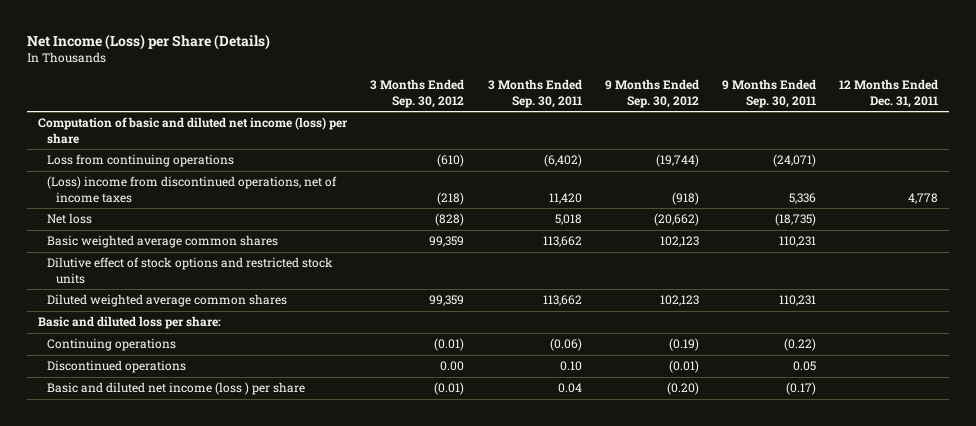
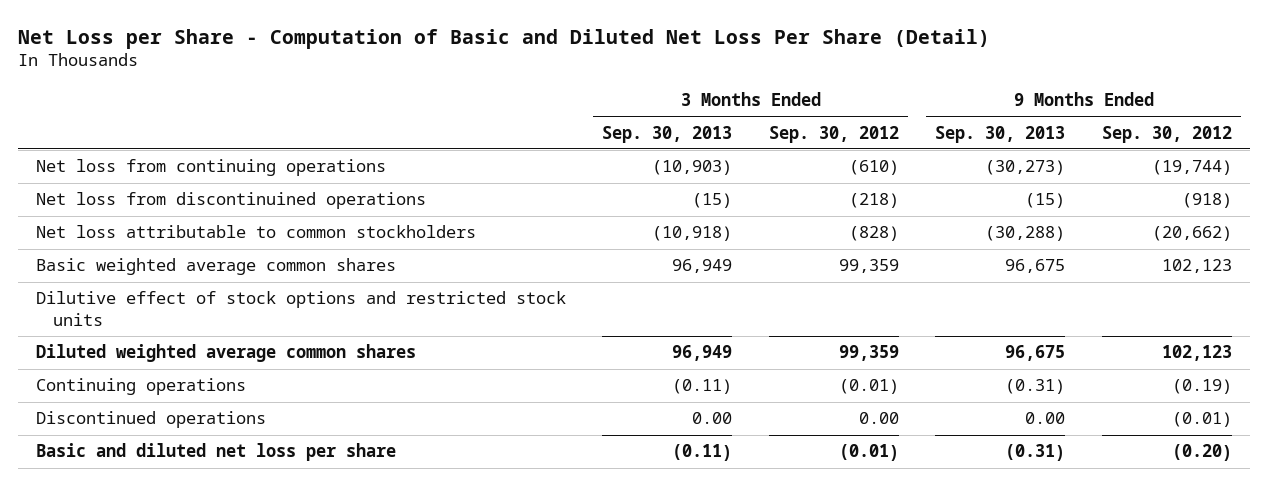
[26,33,270,50] Net Income (Loss) per Share (Details) -> [17,28,990,49] Net Loss per Share - Computation of Basic and Diluted Net Loss Per Share (Detail)
[487,79,582,108] 3 Months Ended Sep. 30, 2011 -> none
[721,79,816,108] 9 Months Ended Sep. 30, 2011 -> none
[838,79,938,108] 12 Months Ended Dec. 31, 2011 -> none
none -> [602,125,733,143] Sep. 30, 2013
none -> [935,125,1066,143] Sep. 30, 2013
[38,117,349,144] Computation of basic and diluted net income (loss) per share -> none
[46,154,234,168] Loss from continuing operations -> [35,159,386,177] Net loss from continuing operations
[46,176,337,203] (Loss) income from discontinued operations, net of income taxes -> [35,192,426,210] Net loss from discontinuined operations
[46,213,92,225] Net loss -> [35,225,476,239] Net loss attributable to common stockholders
[38,316,222,330] Basic and diluted loss per share: -> none
[46,382,305,396] Basic and diluted net income (loss ) per share -> [35,443,396,462] Basic and diluted net loss per share

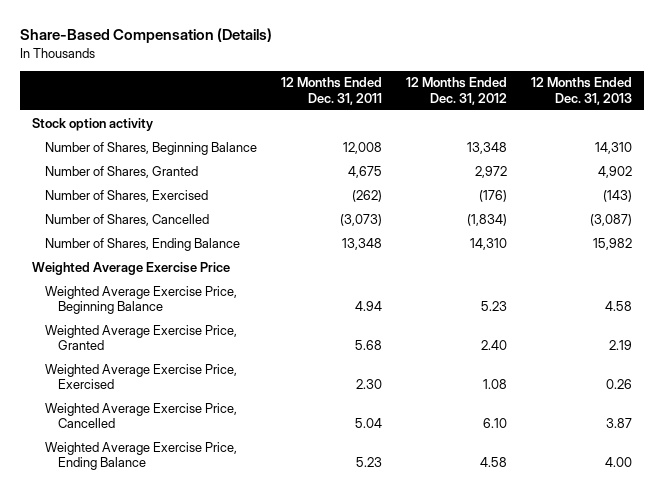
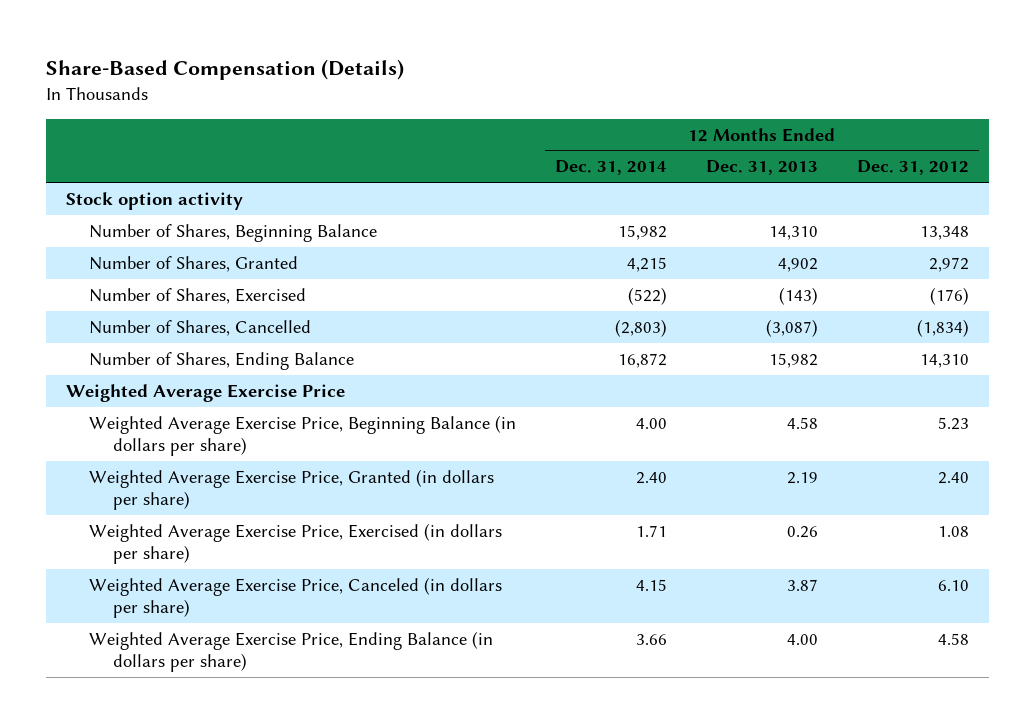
[281,77,383,105] 12 Months Ended Dec. 31, 2011 -> none
none -> [555,160,668,176] Dec. 31, 2014
[45,285,238,315] Weighted Average Exercise Price, Beginning Balance -> [89,414,517,457] Weighted Average Exercise Price, Beginning Balance (in dollars per share)
[45,324,238,351] Weighted Average Exercise Price, Granted -> [89,468,495,511] Weighted Average Exercise Price, Granted (in dollars per share)
[45,363,238,390] Weighted Average Exercise Price, Exercised -> [89,522,503,565] Weighted Average Exercise Price, Exercised (in dollars per share)
[45,402,238,429] Weighted Average Exercise Price, Cancelled -> [89,576,503,619] Weighted Average Exercise Price, Canceled (in dollars per share)
[45,441,238,471] Weighted Average Exercise Price, Ending Balance -> [89,630,494,673] Weighted Average Exercise Price, Ending Balance (in dollars per share)

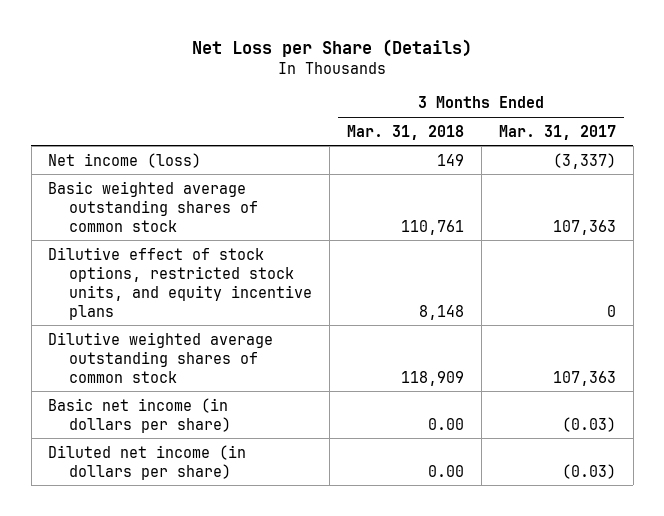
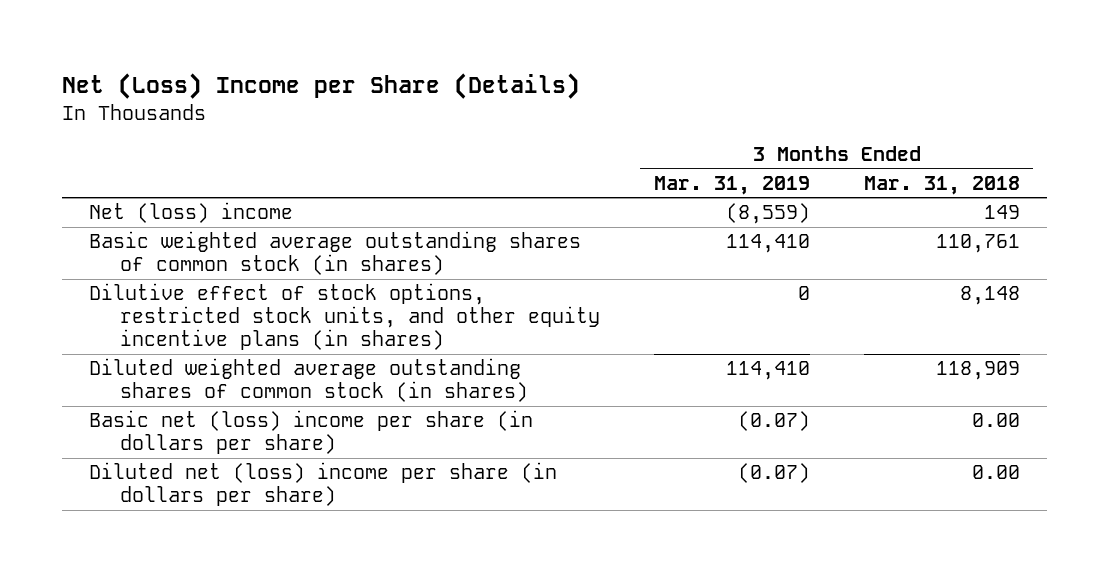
[192,38,473,57] Net Loss per Share (Details) -> [61,72,580,99] Net (Loss) Income per Share (Details)
[498,124,616,140] Mar. 31, 2017 -> none
none -> [653,175,810,195] Mar. 31, 2019
[48,152,202,168] Net income (loss) -> [88,202,293,224] Net (loss) income
[48,180,259,232] Basic weighted average outstanding shares of common stock -> [88,231,581,276] Basic weighted average outstanding shares of common stock (in shares)
[48,246,313,320] Dilutive effect of stock options, restricted stock units, and equity incentive plans -> [88,283,600,351] Dilutive effect of stock options, restricted stock units, and other equity incentive plans (in shares)
[48,331,274,383] Dilutive weighted average outstanding shares of common stock -> [88,358,528,403] Diluted weighted average outstanding shares of common stock (in shares)
[48,397,232,433] Basic net income (in dollars per share) -> [88,410,533,455] Basic net (loss) income per share (in dollars per share)
[48,444,247,480] Diluted net income (in dollars per share) -> [88,462,557,507] Diluted net (loss) income per share (in dollars per share)

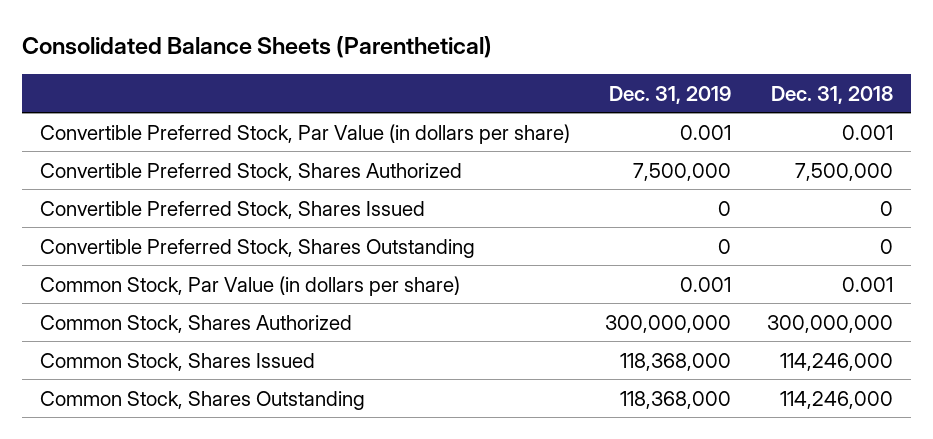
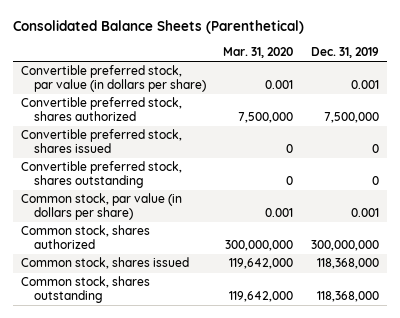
[770,85,893,104] Dec. 31, 2018 -> none
none -> [223,47,294,59] Mar. 31, 2020
[39,123,570,144] Convertible Preferred Stock, Par Value (in dollars per share) -> [21,65,207,93] Convertible preferred stock, par value (in dollars per share)
[39,162,462,181] Convertible Preferred Stock, Shares Authorized -> [21,97,183,122] Convertible preferred stock, shares authorized
[39,200,425,219] Convertible Preferred Stock, Shares Issued -> [21,129,183,154] Convertible preferred stock, shares issued
[39,238,475,258] Convertible Preferred Stock, Shares Outstanding -> [21,161,183,189] Convertible preferred stock, shares outstanding
[39,275,460,296] Common Stock, Par Value (in dollars per share) -> [21,193,183,221] Common stock, par value (in dollars per share)
[39,314,352,333] Common Stock, Shares Authorized -> [21,225,151,250] Common stock, shares authorized
[39,352,315,371] Common Stock, Shares Issued -> [21,257,190,270] Common stock, shares issued
[39,390,365,410] Common Stock, Shares Outstanding -> [21,276,151,304] Common stock, shares outstanding

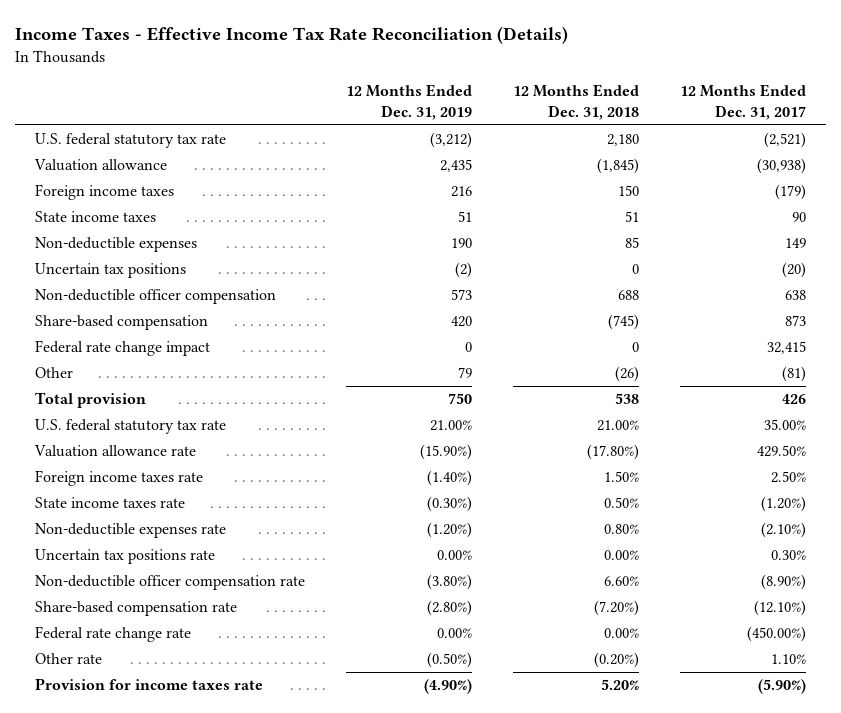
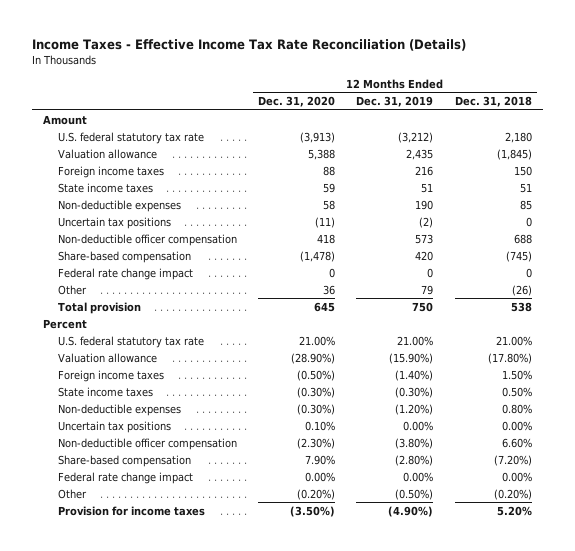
[679,84,806,120] 12 Months Ended Dec. 31, 2017 -> none
none -> [258,96,336,108] Dec. 31, 2020
none -> [43,114,88,125] Amount
none -> [43,318,88,329] Percent
[34,445,197,458] Valuation allowance rate -> [57,352,157,363] Valuation allowance
[35,470,204,487] Foreign income taxes rate -> [57,369,164,382] Foreign income taxes
[35,497,186,509] State income taxes rate -> [57,386,153,397] State income taxes
[35,523,227,539] Non-deductible expenses rate -> [57,403,181,416] Non-deductible expenses
[35,549,216,565] Uncertain tax positions rate -> [57,420,171,433] Uncertain tax positions
[35,575,306,591] Non-deductible officer compensation rate -> [57,437,237,450] Non-deductible officer compensation
[35,601,238,617] Share-based compensation rate -> [57,454,191,467] Share-based compensation
[35,626,192,643] Federal rate change rate -> [57,471,193,484] Federal rate change impact
[35,653,103,665] Other rate -> [57,488,87,499] Other
[35,678,264,691] Provision for income taxes rate -> [57,505,205,516] Provision for income taxes

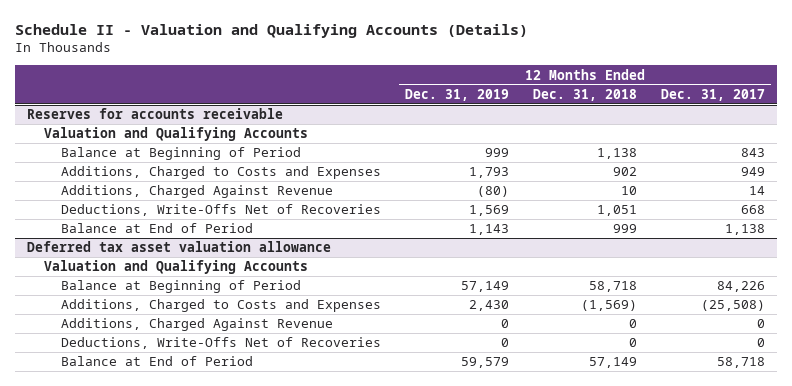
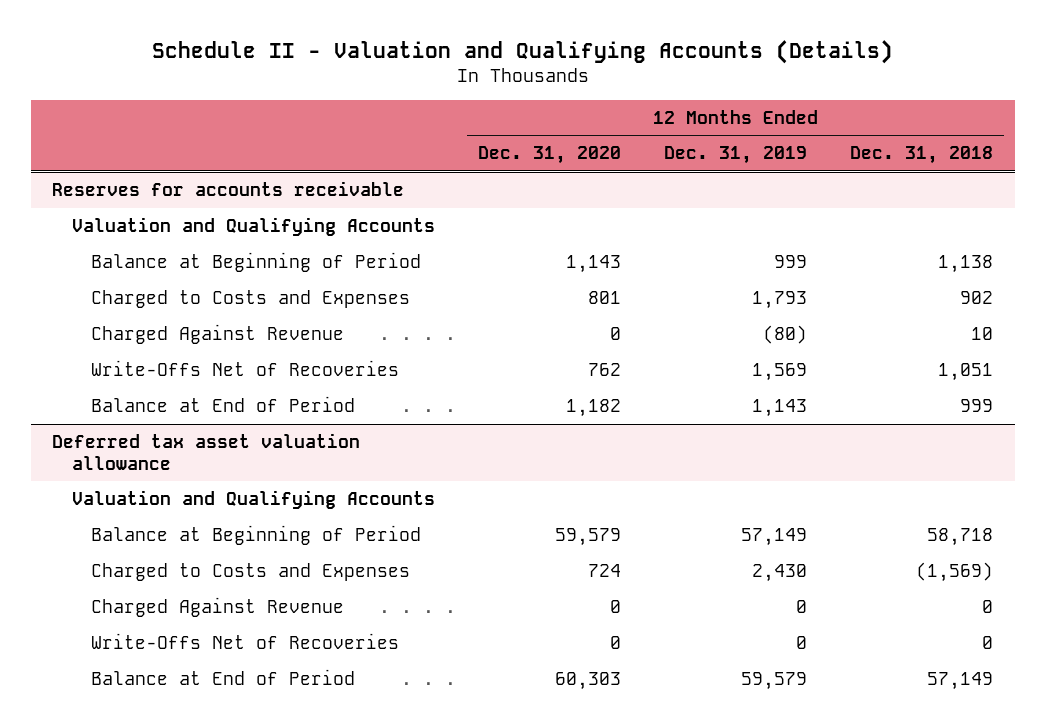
[660,88,765,101] Dec. 31, 2017 -> none
none -> [478,146,622,165] Dec. 31, 2020
[61,166,382,180] Additions, Charged to Costs and Expenses -> [91,289,411,308] Charged to Costs and Expenses
[61,185,334,199] Additions, Charged Against Revenue -> [91,323,345,344] Charged Against Revenue
[61,204,382,217] Deductions, Write-Offs Net of Recoveries -> [91,359,400,376] Write-Offs Net of Recoveries
[61,299,382,313] Additions, Charged to Costs and Expenses -> [91,562,411,581] Charged to Costs and Expenses
[61,318,334,332] Additions, Charged Against Revenue -> [91,596,345,617] Charged Against Revenue
[61,337,382,350] Deductions, Write-Offs Net of Recoveries -> [91,632,400,649] Write-Offs Net of Recoveries

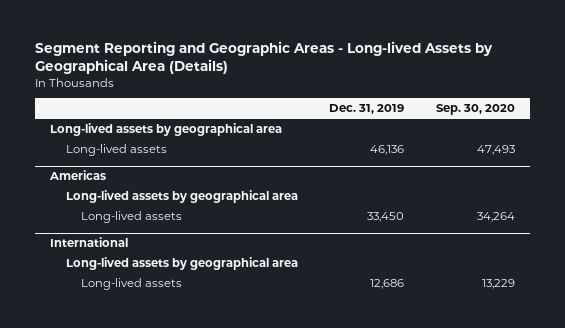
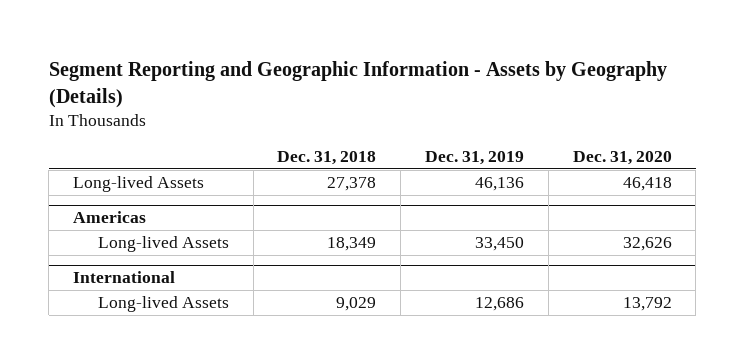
[34,40,493,74] Segment Reporting and Geographic Areas - Long-lived Assets by Geographical Area (Details) -> [48,60,667,108] Segment Reporting and Geographic Information - Assets by Geography (Details)
[435,104,515,116] Sep. 30, 2020 -> none
none -> [277,150,377,165] Dec. 31, 2018
none -> [572,150,672,165] Dec. 31, 2020
[50,122,283,136] Long-lived assets by geographical area -> none
[65,143,167,156] Long-lived assets -> [72,176,204,193] Long-lived Assets
[65,189,298,203] Long-lived assets by geographical area -> none
[81,210,183,223] Long-lived assets -> [97,236,229,253] Long-lived Assets
[65,256,298,270] Long-lived assets by geographical area -> none
[81,277,183,290] Long-lived assets -> [97,296,229,313] Long-lived Assets

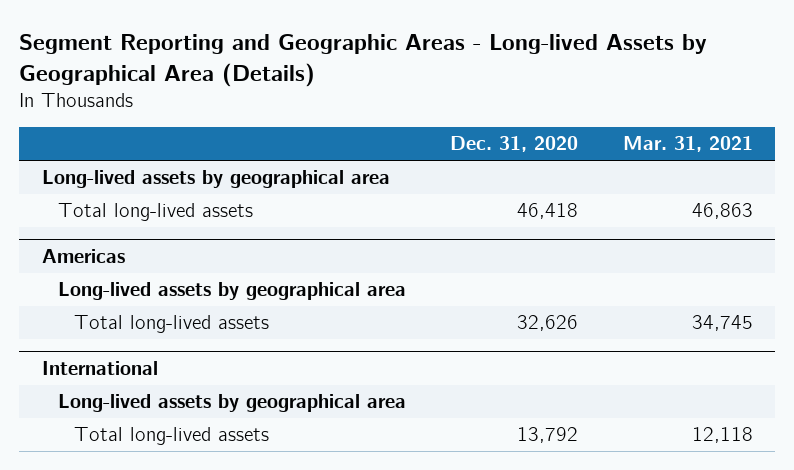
[48,60,667,108] Segment Reporting and Geographic Information - Assets by Geography (Details) -> [19,34,708,87] Segment Reporting and Geographic Areas - Long-lived Assets by Geographical Area (Details)
[277,150,377,165] Dec. 31, 2018 -> none
[425,150,525,165] Dec. 31, 2019 -> none
none -> [622,136,753,153] Mar. 31, 2021
none -> [41,170,390,189] Long-lived assets by geographical area
[72,176,204,193] Long-lived Assets -> [58,203,254,222] Total long-lived assets
none -> [58,282,407,301] Long-lived assets by geographical area
[97,236,229,253] Long-lived Assets -> [74,315,270,334] Total long-lived assets
none -> [58,394,407,413] Long-lived assets by geographical area
[97,296,229,313] Long-lived Assets -> [74,427,270,446] Total long-lived assets

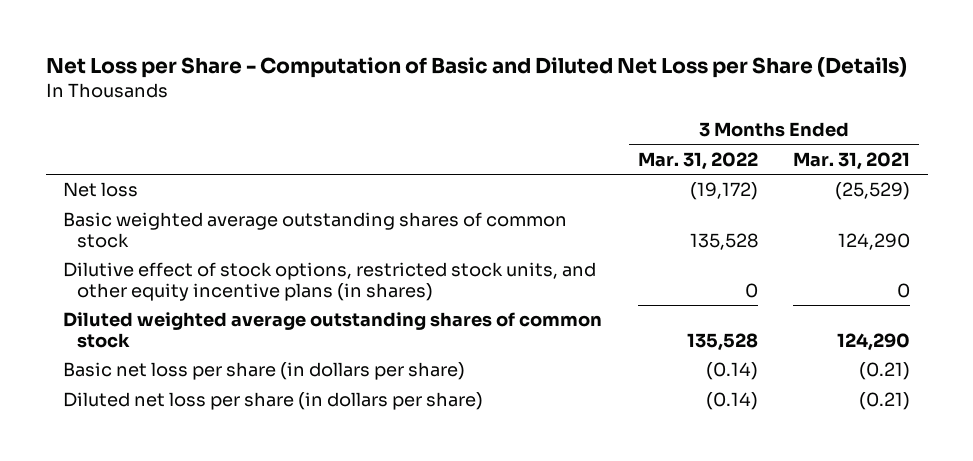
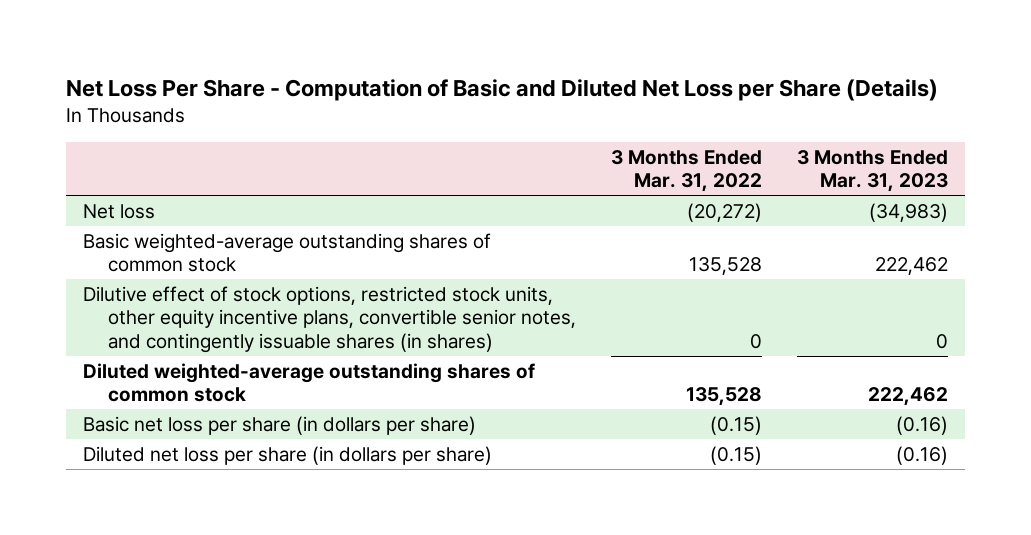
[45,57,907,79] Net Loss per Share - Computation of Basic and Diluted Net Loss per Share (Details) -> [65,79,938,102] Net Loss Per Share - Computation of Basic and Diluted Net Loss per Share (Details)
[793,151,911,170] Mar. 31, 2021 -> none
none -> [796,149,948,193] 3 Months Ended Mar. 31, 2023
[689,182,758,201] (19,172) -> [687,202,763,222] (20,272)
[63,212,568,248] Basic weighted average outstanding shares of common stock -> [83,232,492,273] Basic weighted-average outstanding shares of common stock
[63,262,597,301] Dilutive effect of stock options, restricted stock units, and other equity incentive plans (in shares) -> [83,285,577,353] Dilutive effect of stock options, restricted stock units, other equity incentive plans, convertible senior notes, and contingently issuable shares (in shares)
[63,312,603,348] Diluted weighted average outstanding shares of common stock -> [83,362,536,403] Diluted weighted-average outstanding shares of common stock
[705,362,758,381] (0.14) -> [710,415,763,435] (0.15)
[705,392,758,411] (0.14) -> [710,445,763,465] (0.15)

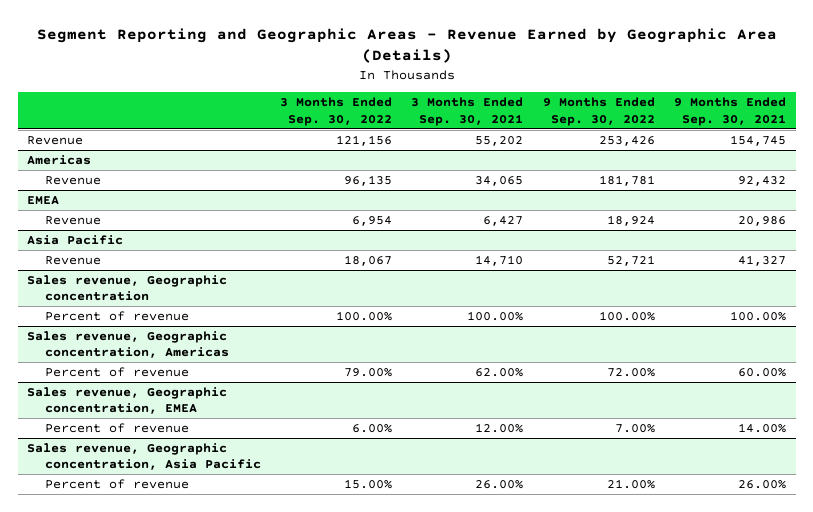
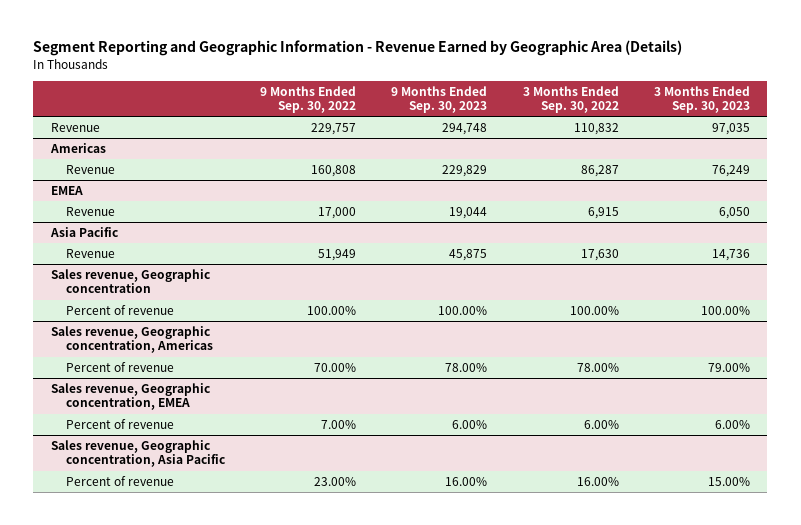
[36,27,777,64] Segment Reporting and Geographic Areas - Revenue Earned by Geographic Area (Details) -> [33,40,683,57] Segment Reporting and Geographic Information - Revenue Earned by Geographic Area (Details)
[411,97,524,126] 3 Months Ended Sep. 30, 2021 -> none
[674,97,787,126] 9 Months Ended Sep. 30, 2021 -> none
none -> [391,85,488,114] 9 Months Ended Sep. 30, 2023
none -> [653,85,750,114] 3 Months Ended Sep. 30, 2023
[335,135,392,147] 121,156 -> [573,123,619,136] 110,832
[598,136,655,147] 253,426 -> [311,123,357,136] 229,757
[343,175,392,187] 96,135 -> [580,165,619,178] 86,287
[598,175,655,187] 181,781 -> [311,165,357,178] 160,808
[351,216,392,227] 6,954 -> [587,207,619,220] 6,915
[606,215,655,227] 18,924 -> [318,207,357,220] 17,000
[343,255,392,267] 18,067 -> [580,249,619,262] 17,630
[606,255,655,267] 52,721 -> [318,249,357,262] 51,949
[343,368,392,378] 79.00% -> [576,363,619,373] 78.00%
[606,368,655,378] 72.00% -> [314,363,357,373] 70.00%
[343,479,392,490] 15.00% -> [576,477,619,487] 16.00%
[606,479,655,490] 21.00% -> [314,477,357,487] 23.00%

